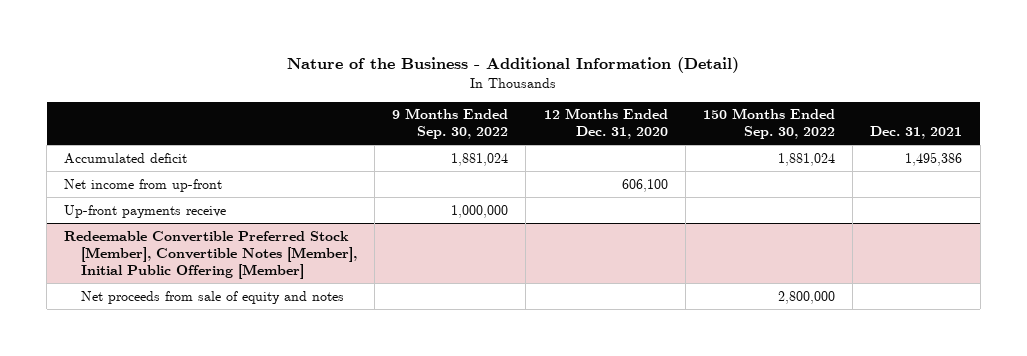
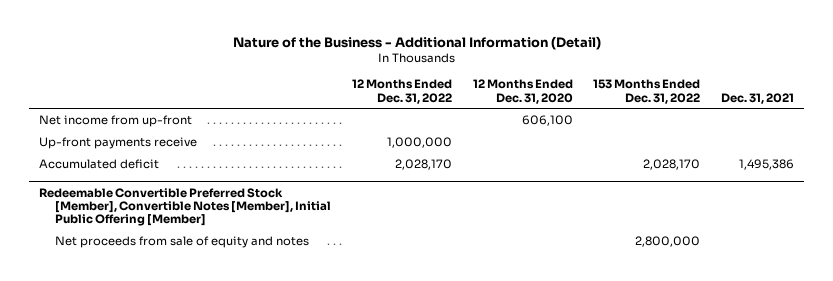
[392,108,509,140] 9 Months Ended Sep. 30, 2022 -> none
[703,108,836,140] 150 Months Ended Sep. 30, 2022 -> none
none -> [352,79,453,104] 12 Months Ended Dec. 31, 2022
none -> [593,79,701,104] 153 Months Ended Dec. 31, 2022
[64,152,188,164] Accumulated deficit -> [39,158,160,169] Accumulated deficit

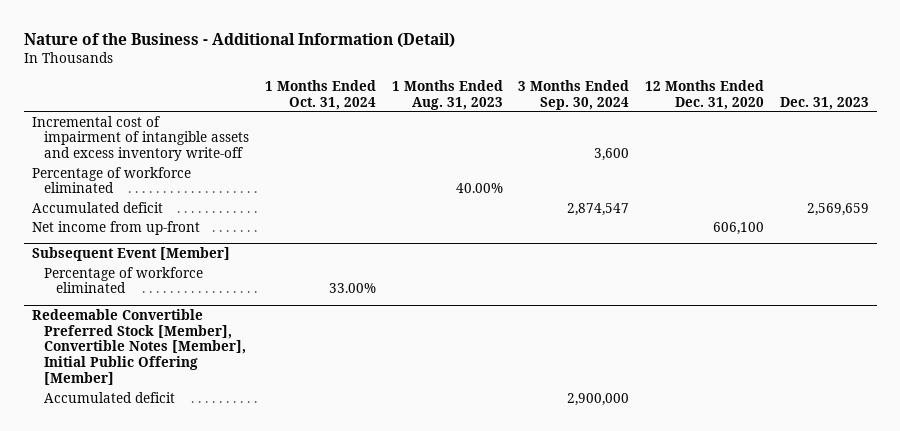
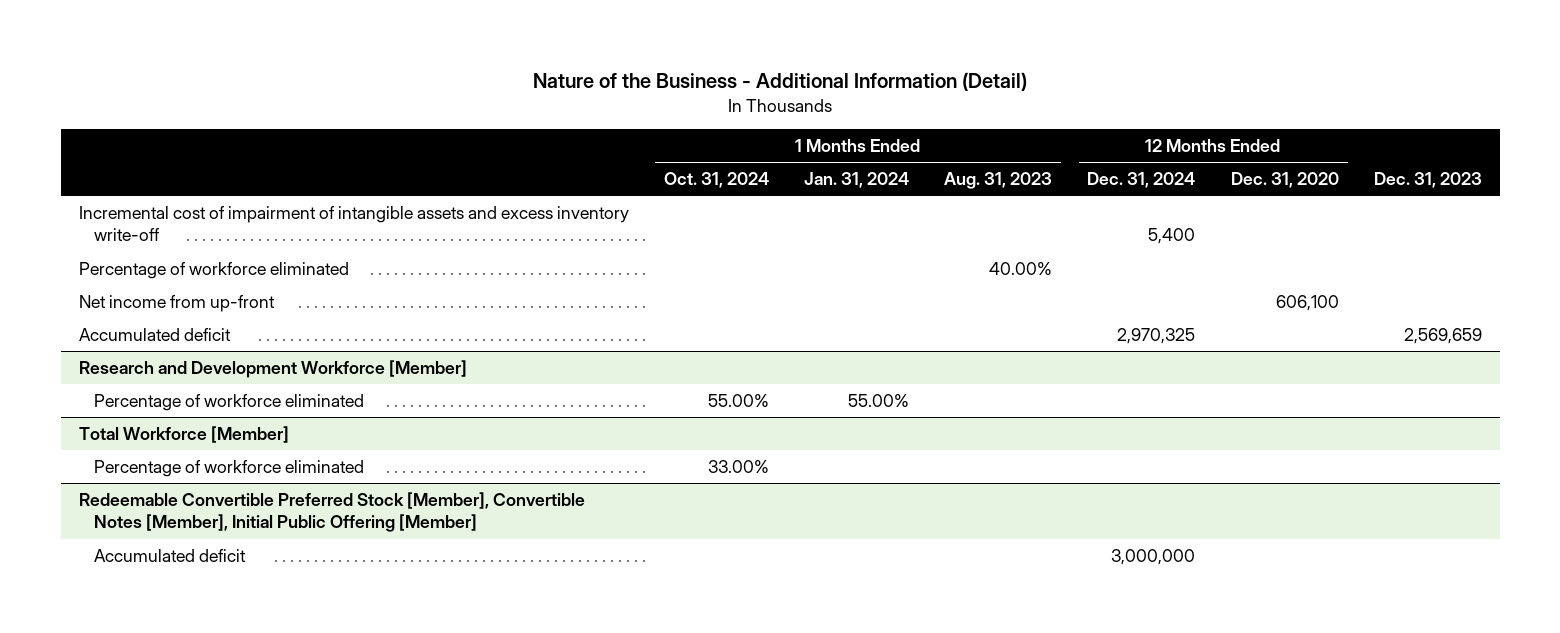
[518,79,630,110] 3 Months Ended Sep. 30, 2024 -> none
none -> [803,172,909,189] Jan. 31, 2024
none -> [1087,172,1196,189] Dec. 31, 2024
[31,201,163,213] Accumulated deficit -> [78,327,231,341] Accumulated deficit
none -> [78,359,467,378] Research and Development Workforce [Member]
none -> [93,393,364,411] Percentage of workforce eliminated
[31,247,230,262] Subsequent Event [Member] -> [78,425,289,443] Total Workforce [Member]

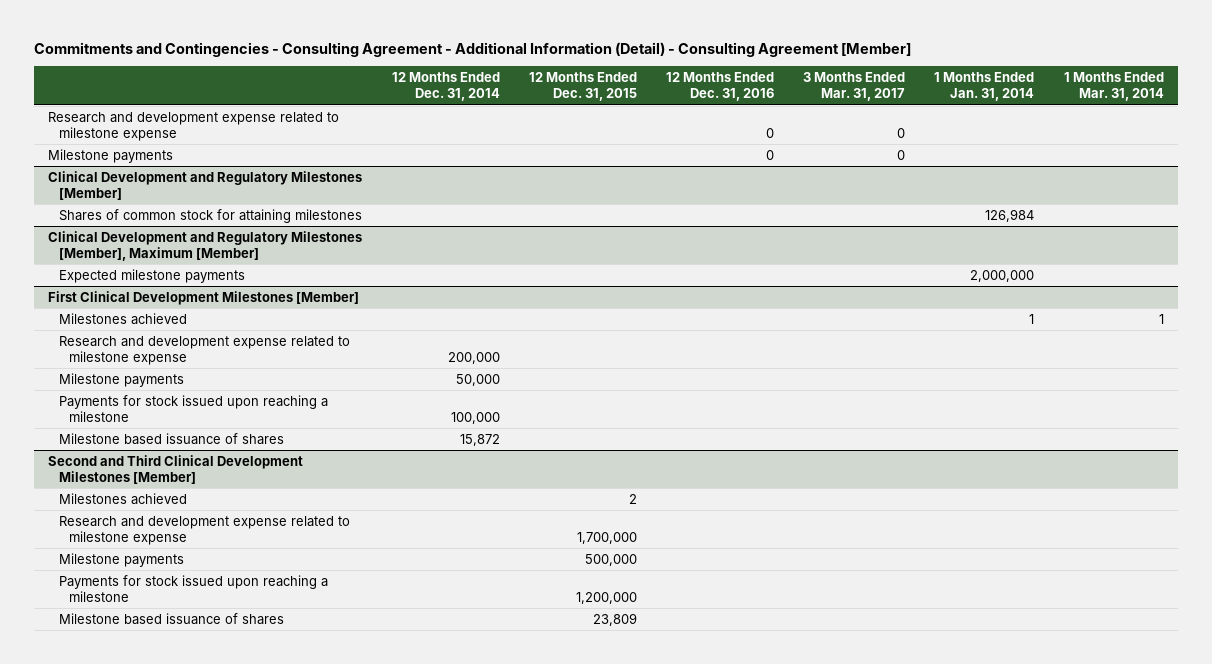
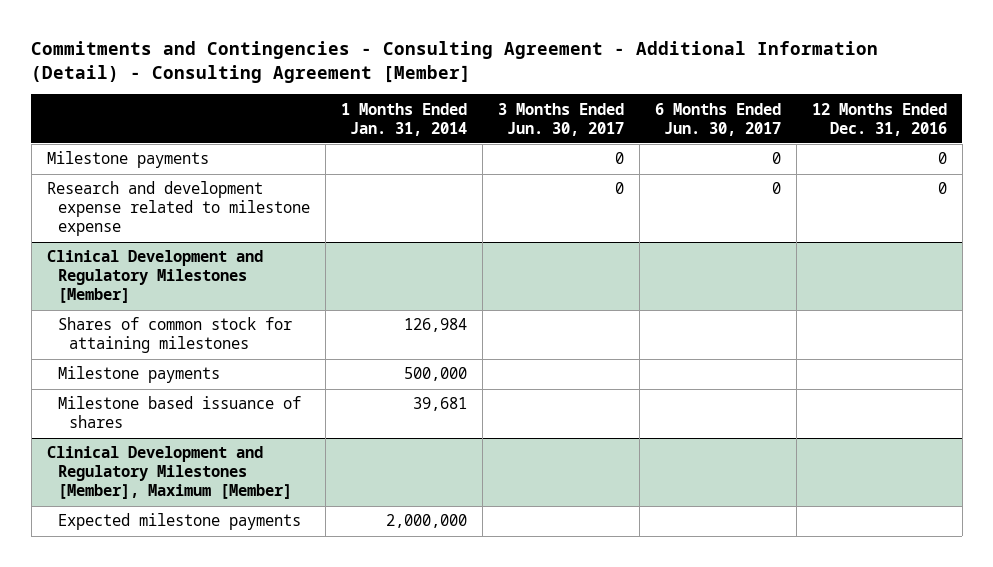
[391,72,500,102] 12 Months Ended Dec. 31, 2014 -> none
[528,72,637,102] 12 Months Ended Dec. 31, 2015 -> none
[803,72,906,102] 3 Months Ended Mar. 31, 2017 -> none
[1063,72,1164,102] 1 Months Ended Mar. 31, 2014 -> none
none -> [497,102,624,136] 3 Months Ended Jun. 30, 2017
none -> [654,102,781,136] 6 Months Ended Jun. 30, 2017
[48,111,340,141] Research and development expense related to milestone expense -> [46,181,310,237] Research and development expense related to milestone expense
none -> [57,366,220,384] Milestone payments
none -> [57,396,301,429] Milestone based issuance of shares
[48,290,360,305] First Clinical Development Milestones [Member] -> none
[58,312,187,325] Milestones achieved -> none
[58,335,350,365] Research and development expense related to milestone expense -> none
[58,372,184,387] Milestone payments -> none
[58,394,328,422] Payments for stock issued upon reaching a milestone -> none
[58,432,284,445] Milestone based issuance of shares -> none
[48,454,304,484] Second and Third Clinical Development Milestones [Member] -> none
[58,492,187,505] Milestones achieved -> none
[58,515,350,545] Research and development expense related to milestone expense -> none
[58,552,184,567] Milestone payments -> none
[58,574,328,602] Payments for stock issued upon reaching a milestone -> none
[58,612,284,625] Milestone based issuance of shares -> none

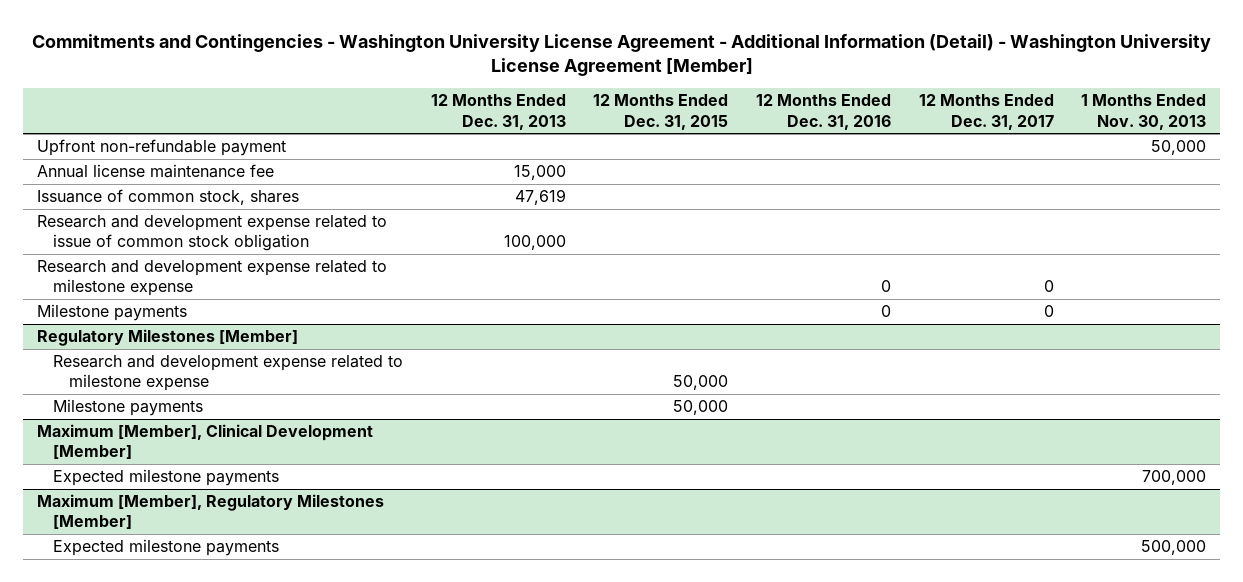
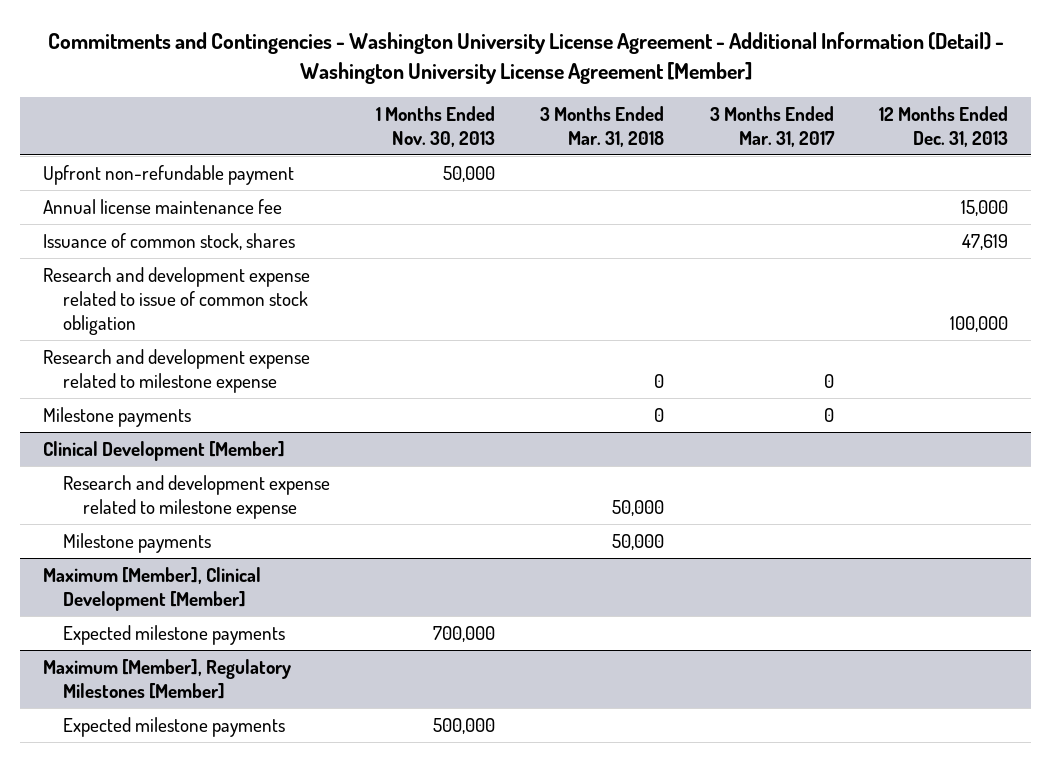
[593,94,729,130] 12 Months Ended Dec. 31, 2015 -> none
[756,94,892,130] 12 Months Ended Dec. 31, 2016 -> none
[918,94,1054,130] 12 Months Ended Dec. 31, 2017 -> none
none -> [540,106,665,148] 3 Months Ended Mar. 31, 2018
none -> [709,106,835,148] 3 Months Ended Mar. 31, 2017
[37,329,299,347] Regulatory Milestones [Member] -> [42,440,285,461] Clinical Development [Member]

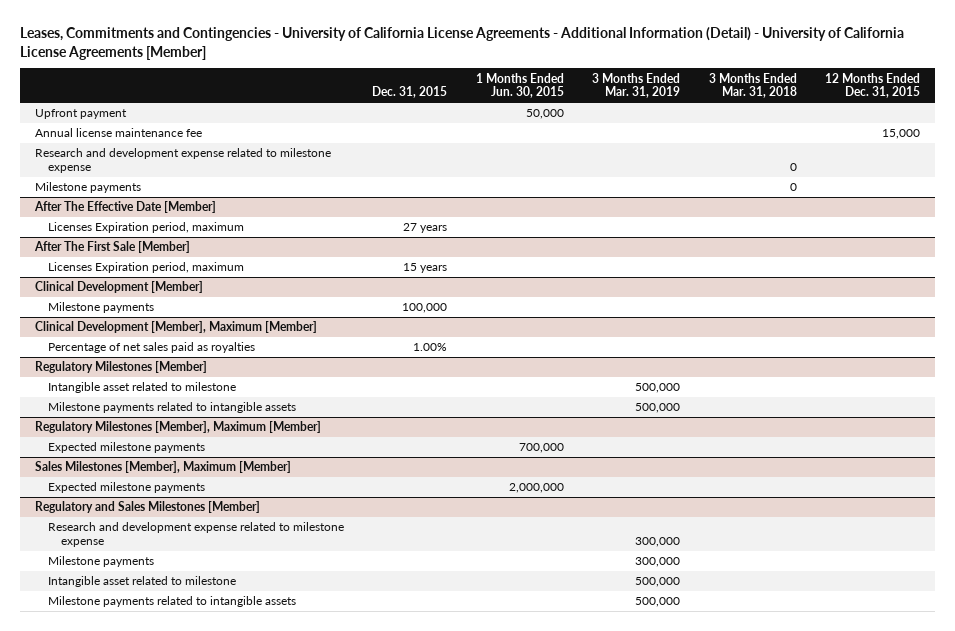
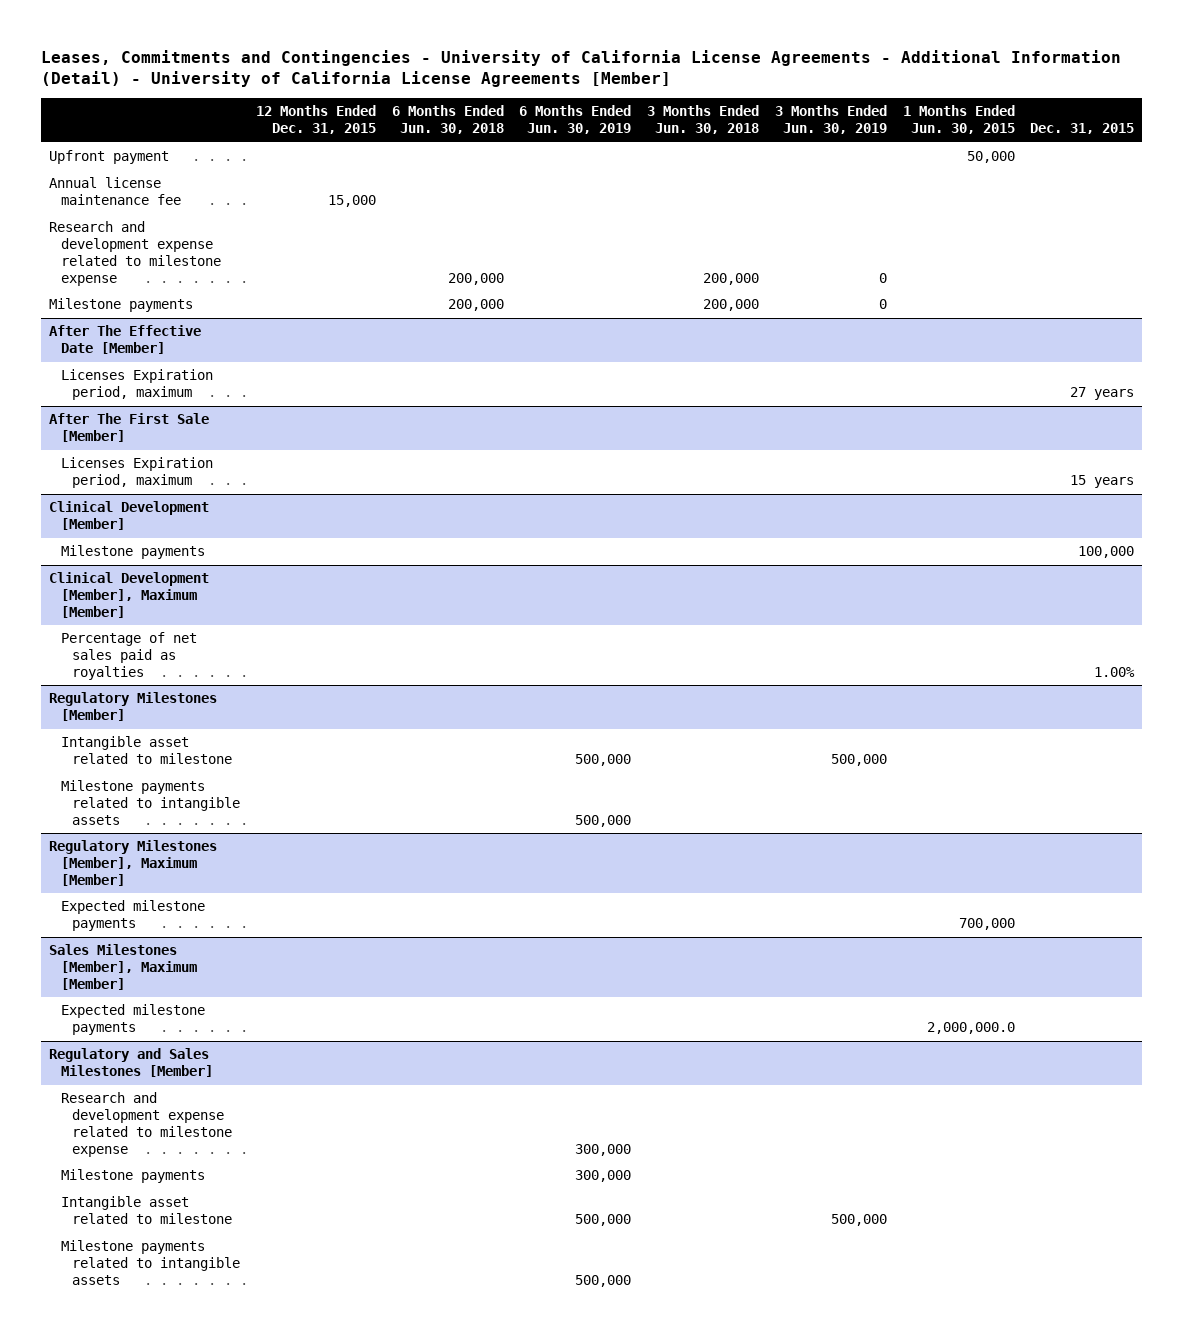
[592,72,681,99] 3 Months Ended Mar. 31, 2019 -> none
[708,72,797,99] 3 Months Ended Mar. 31, 2018 -> none
none -> [391,105,504,135] 6 Months Ended Jun. 30, 2018
none -> [519,105,632,135] 6 Months Ended Jun. 30, 2019
none -> [647,105,760,135] 3 Months Ended Jun. 30, 2018
none -> [774,105,887,135] 3 Months Ended Jun. 30, 2019
[508,483,564,494] 2,000,000 -> [926,1022,1015,1035] 2,000,000.0

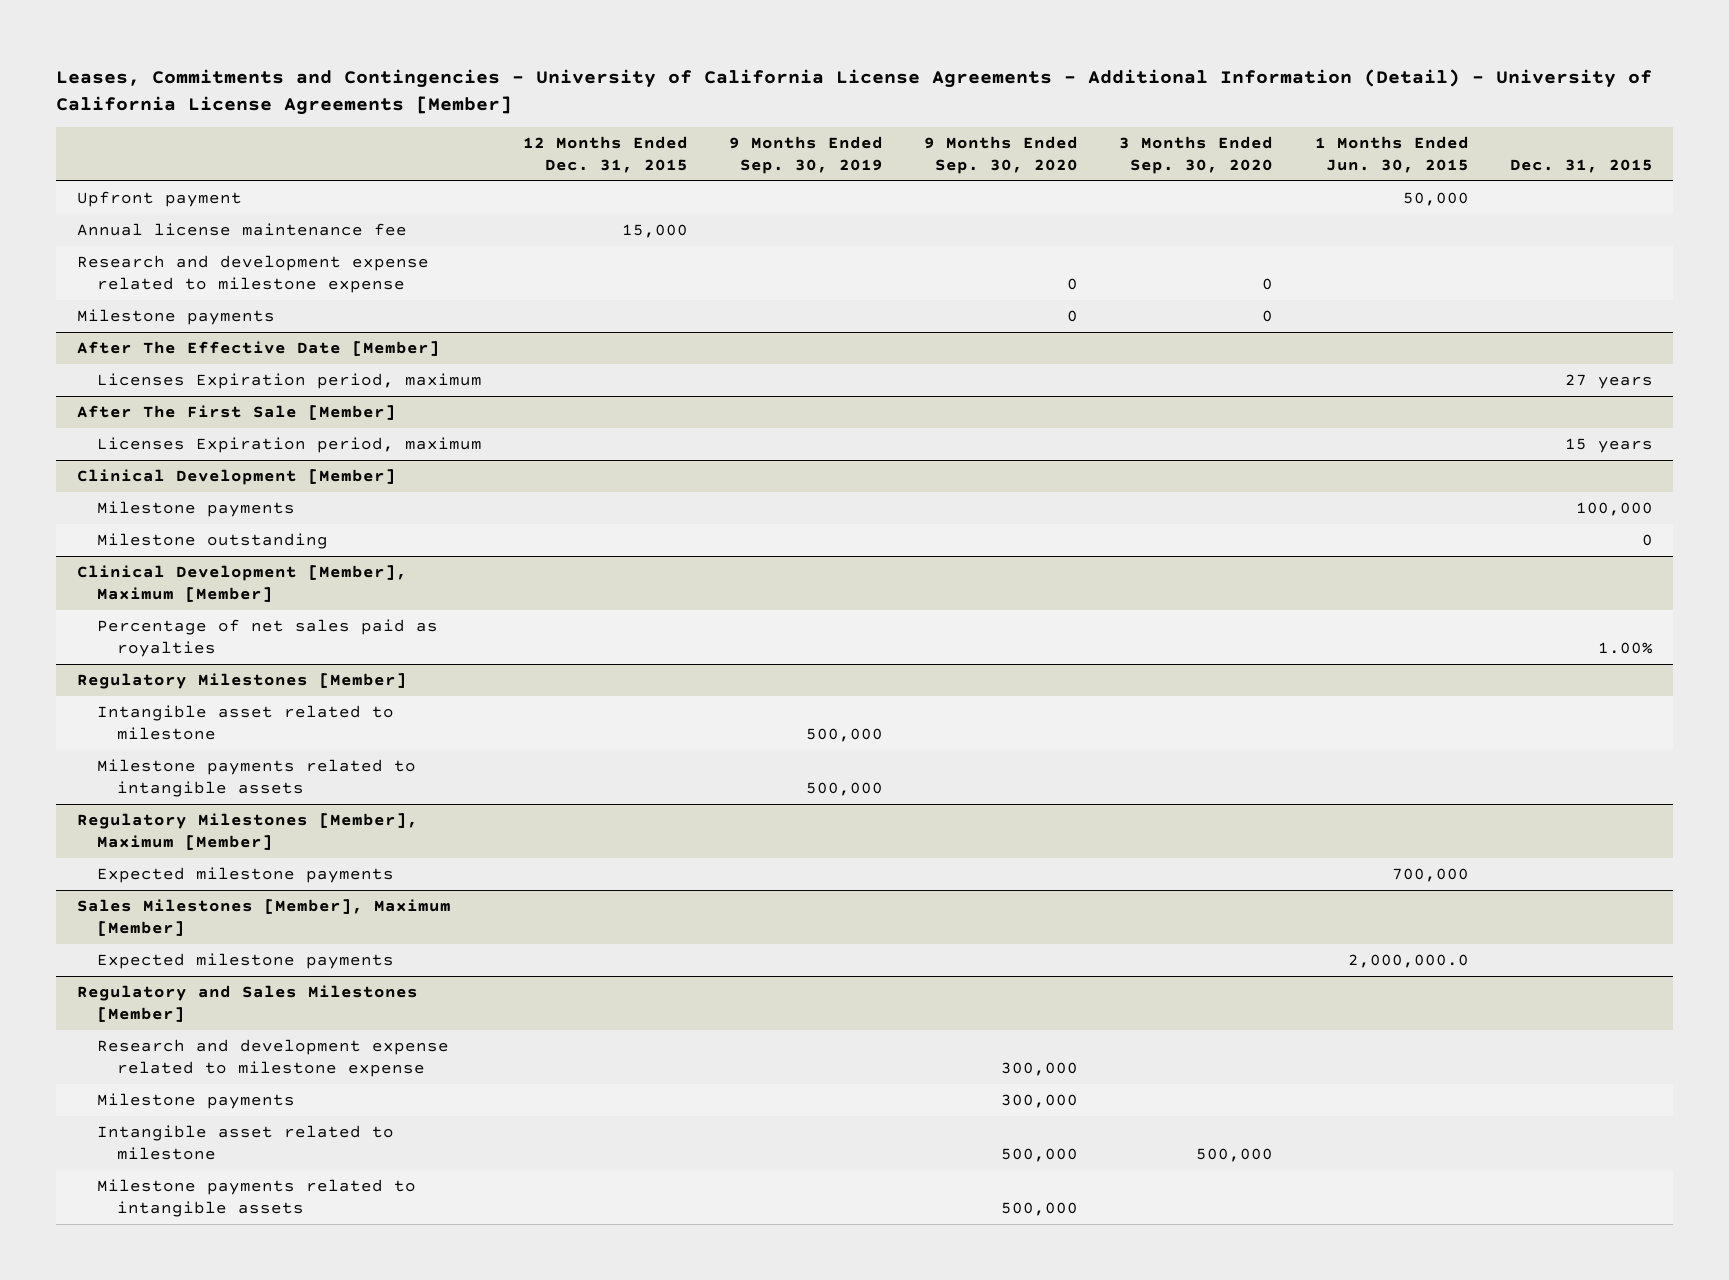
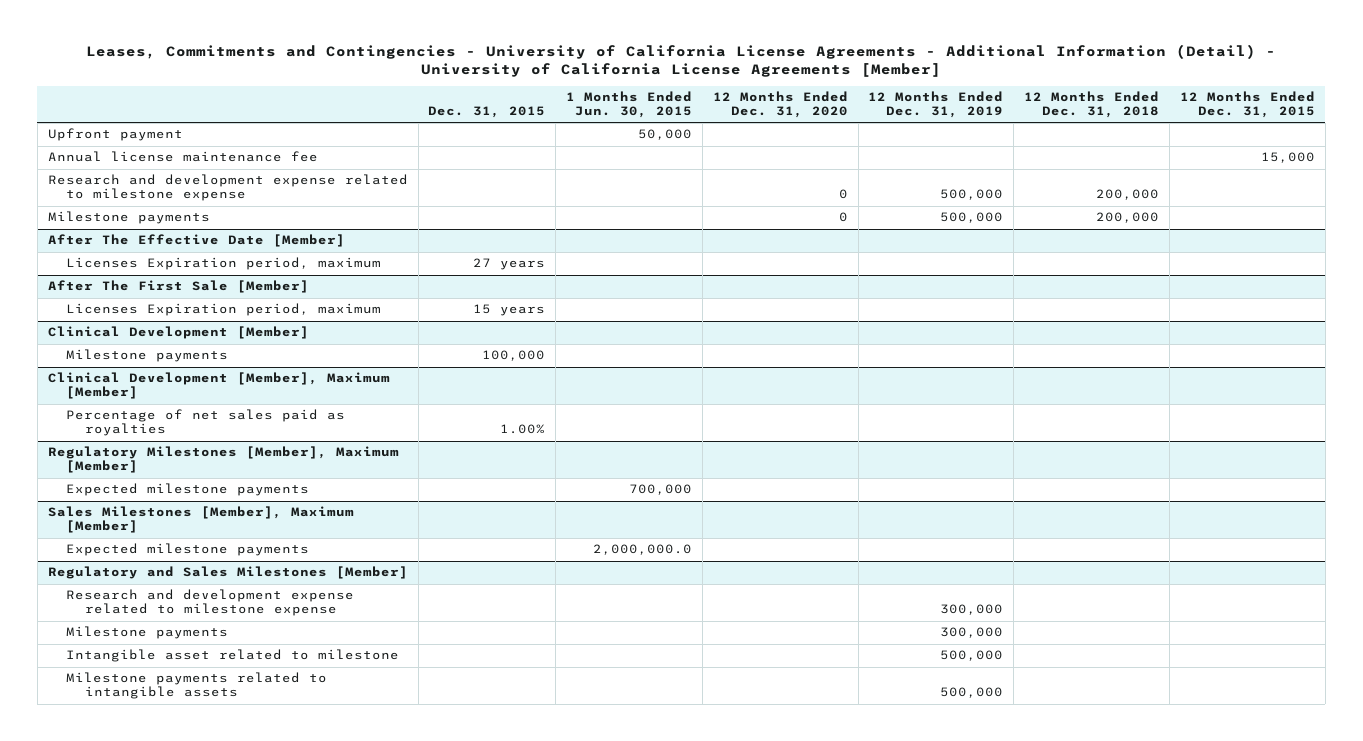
[729,136,884,174] 9 Months Ended Sep. 30, 2019 -> none
[924,136,1079,174] 9 Months Ended Sep. 30, 2020 -> none
[1119,136,1274,174] 3 Months Ended Sep. 30, 2020 -> none
none -> [712,91,848,119] 12 Months Ended Dec. 31, 2020
none -> [868,91,1004,119] 12 Months Ended Dec. 31, 2019
none -> [1024,91,1160,119] 12 Months Ended Dec. 31, 2018
[96,533,328,550] Milestone outstanding -> none
[76,673,407,690] Regulatory Milestones [Member] -> none
[96,705,394,740] Intangible asset related to milestone -> none
[96,759,416,797] Milestone payments related to intangible assets -> none

